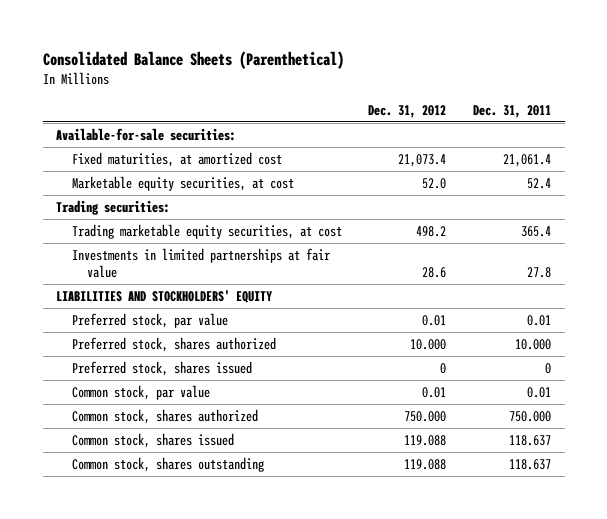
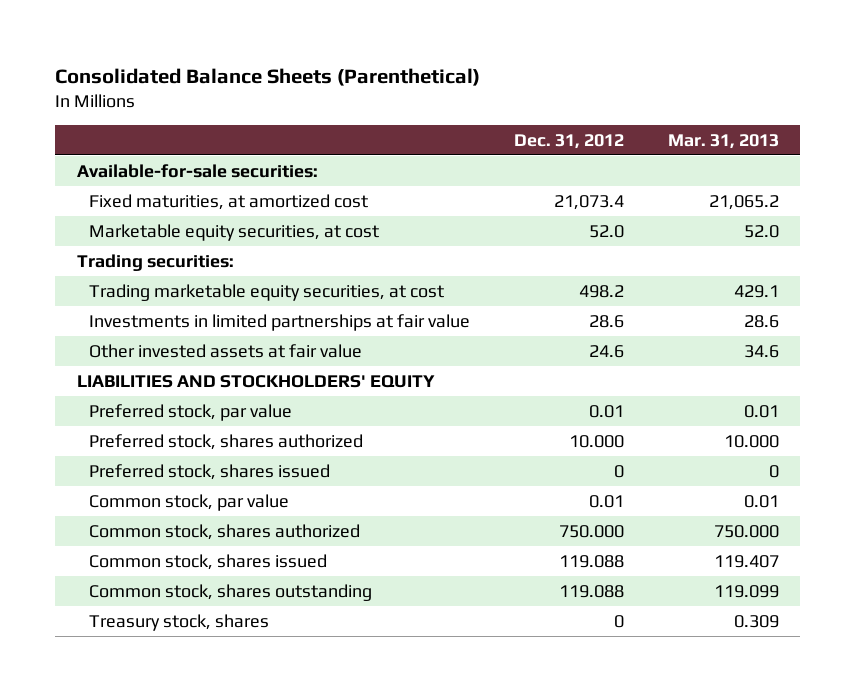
[473,105,552,119] Dec. 31, 2011 -> none
none -> [667,133,779,149] Mar. 31, 2013
none -> [89,343,363,358] Other invested assets at fair value
none -> [89,613,270,631] Treasury stock, shares

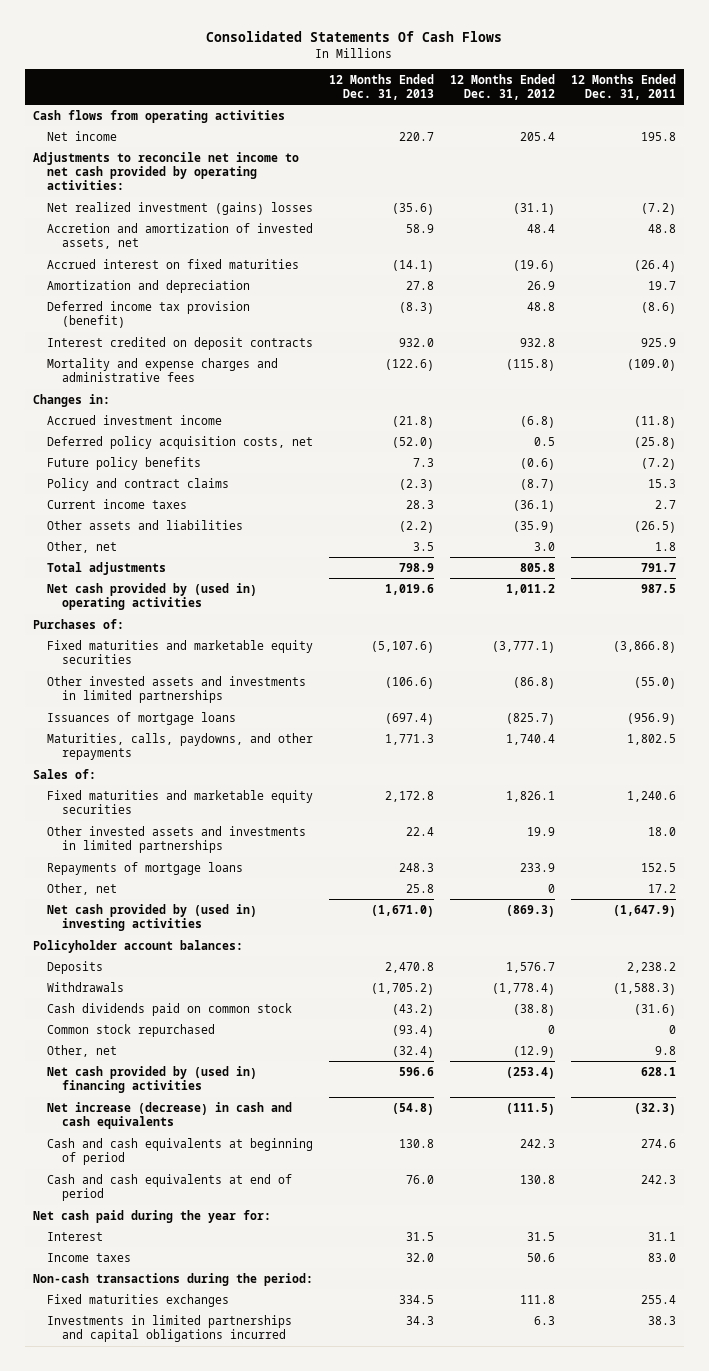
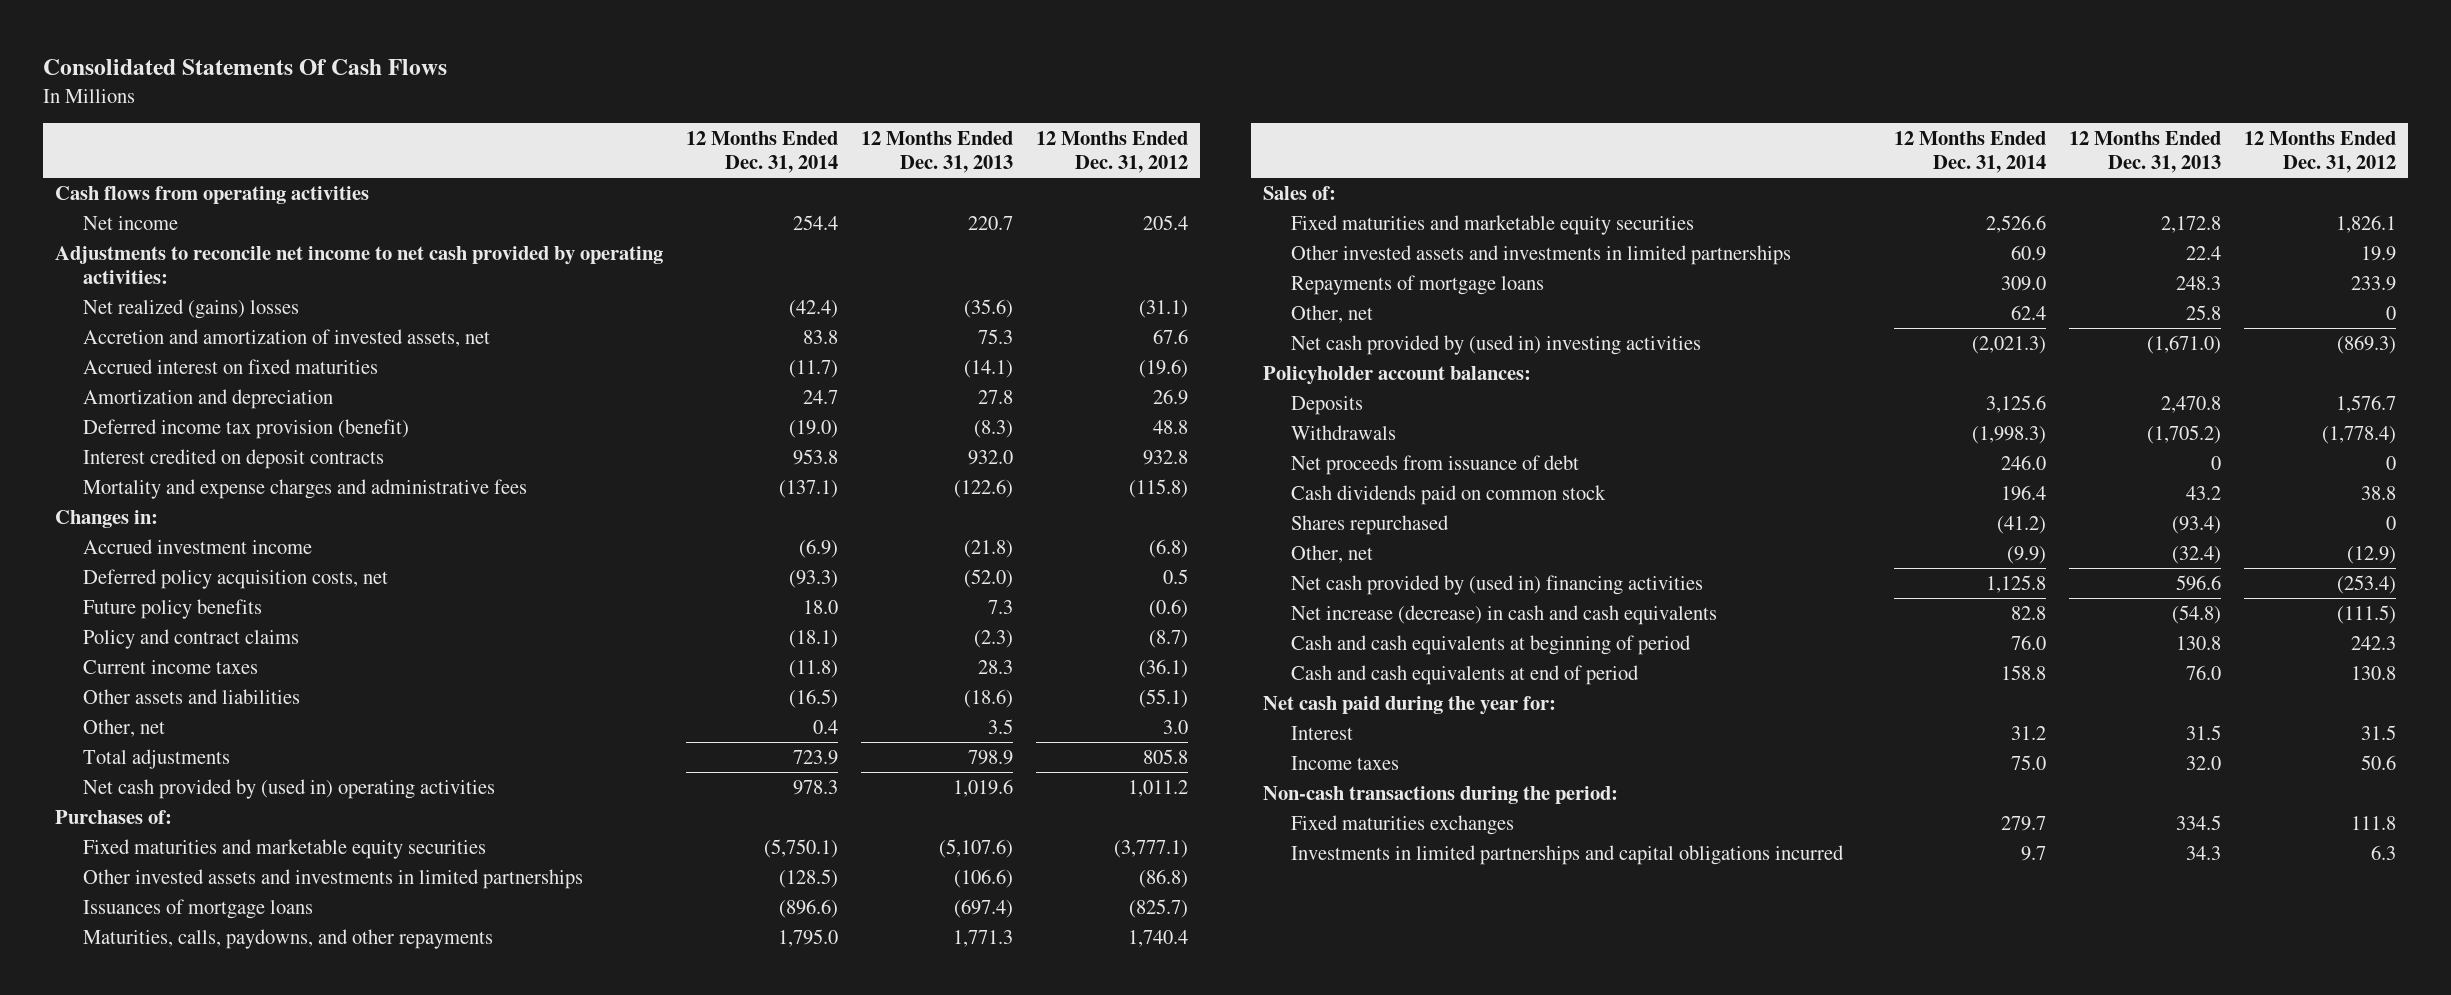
[571,73,677,100] 12 Months Ended Dec. 31, 2011 -> none
none -> [686,130,839,173] 12 Months Ended Dec. 31, 2014
[47,201,314,215] Net realized investment (gains) losses -> [82,298,299,319] Net realized (gains) losses
[406,223,435,233] 58.9 -> [978,328,1014,344] 75.3
[527,223,556,233] 48.4 -> [1153,328,1189,344] 67.6
[399,520,435,533] (2.2) -> [964,688,1014,708] (18.6)
[513,520,556,533] (35.9) -> [1139,688,1189,708] (55.1)
none -> [1290,454,1579,475] Net proceeds from issuance of debt
[392,1003,435,1016] (43.2) -> [2186,485,2222,500] 43.2
[513,1003,556,1016] (38.8) -> [2361,485,2397,500] 38.8
[47,1023,216,1037] Common stock repurchased -> [1290,514,1449,535] Shares repurchased

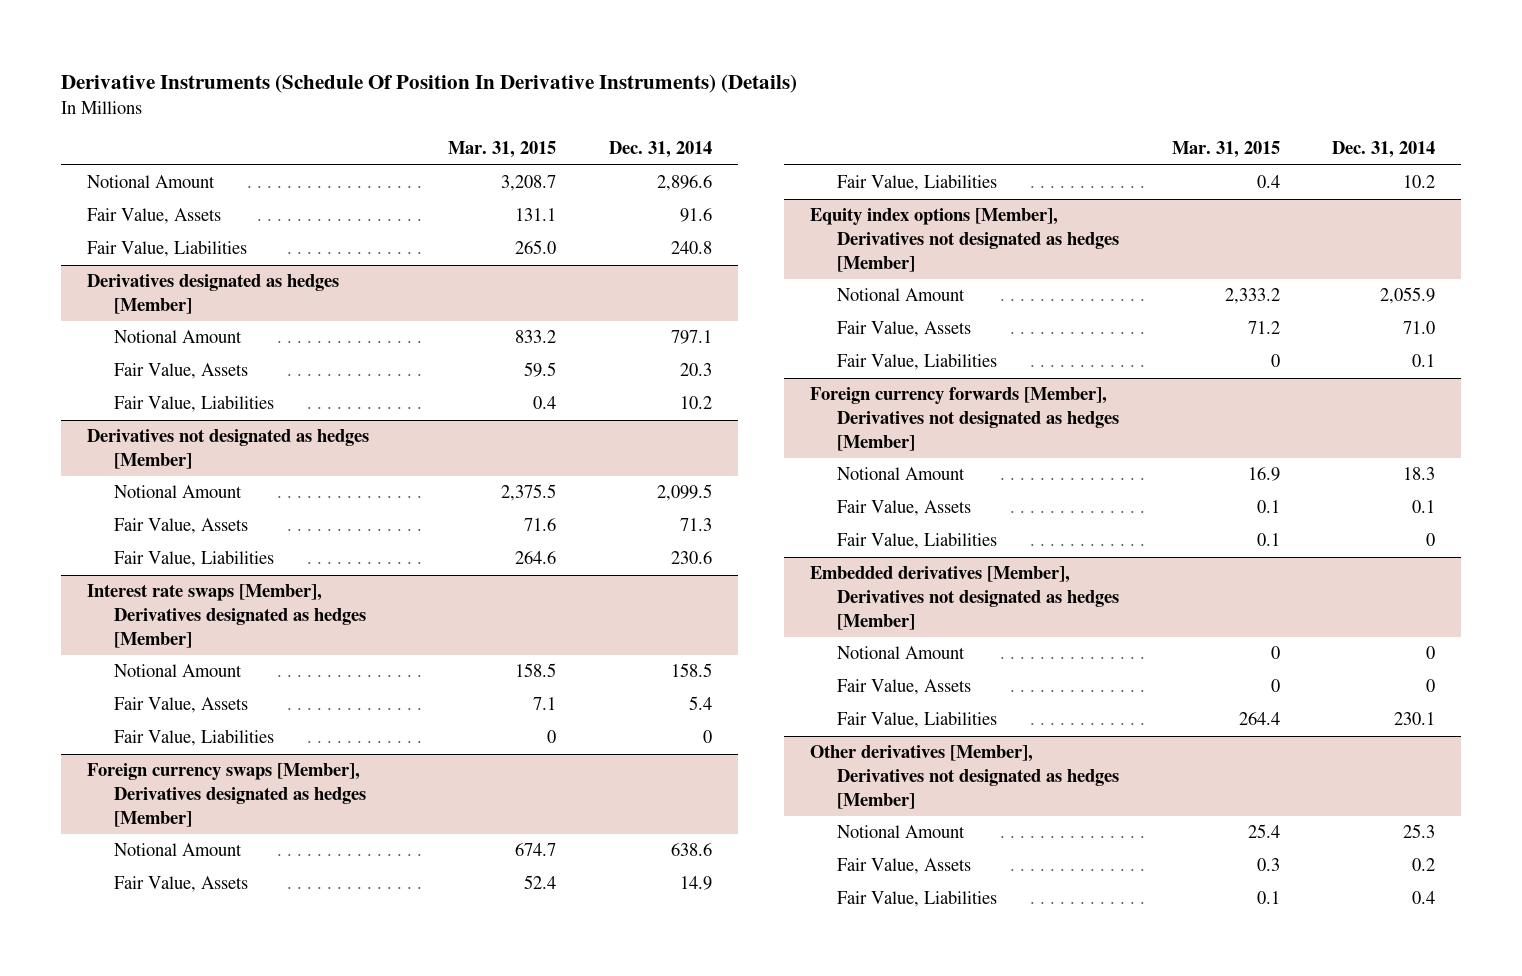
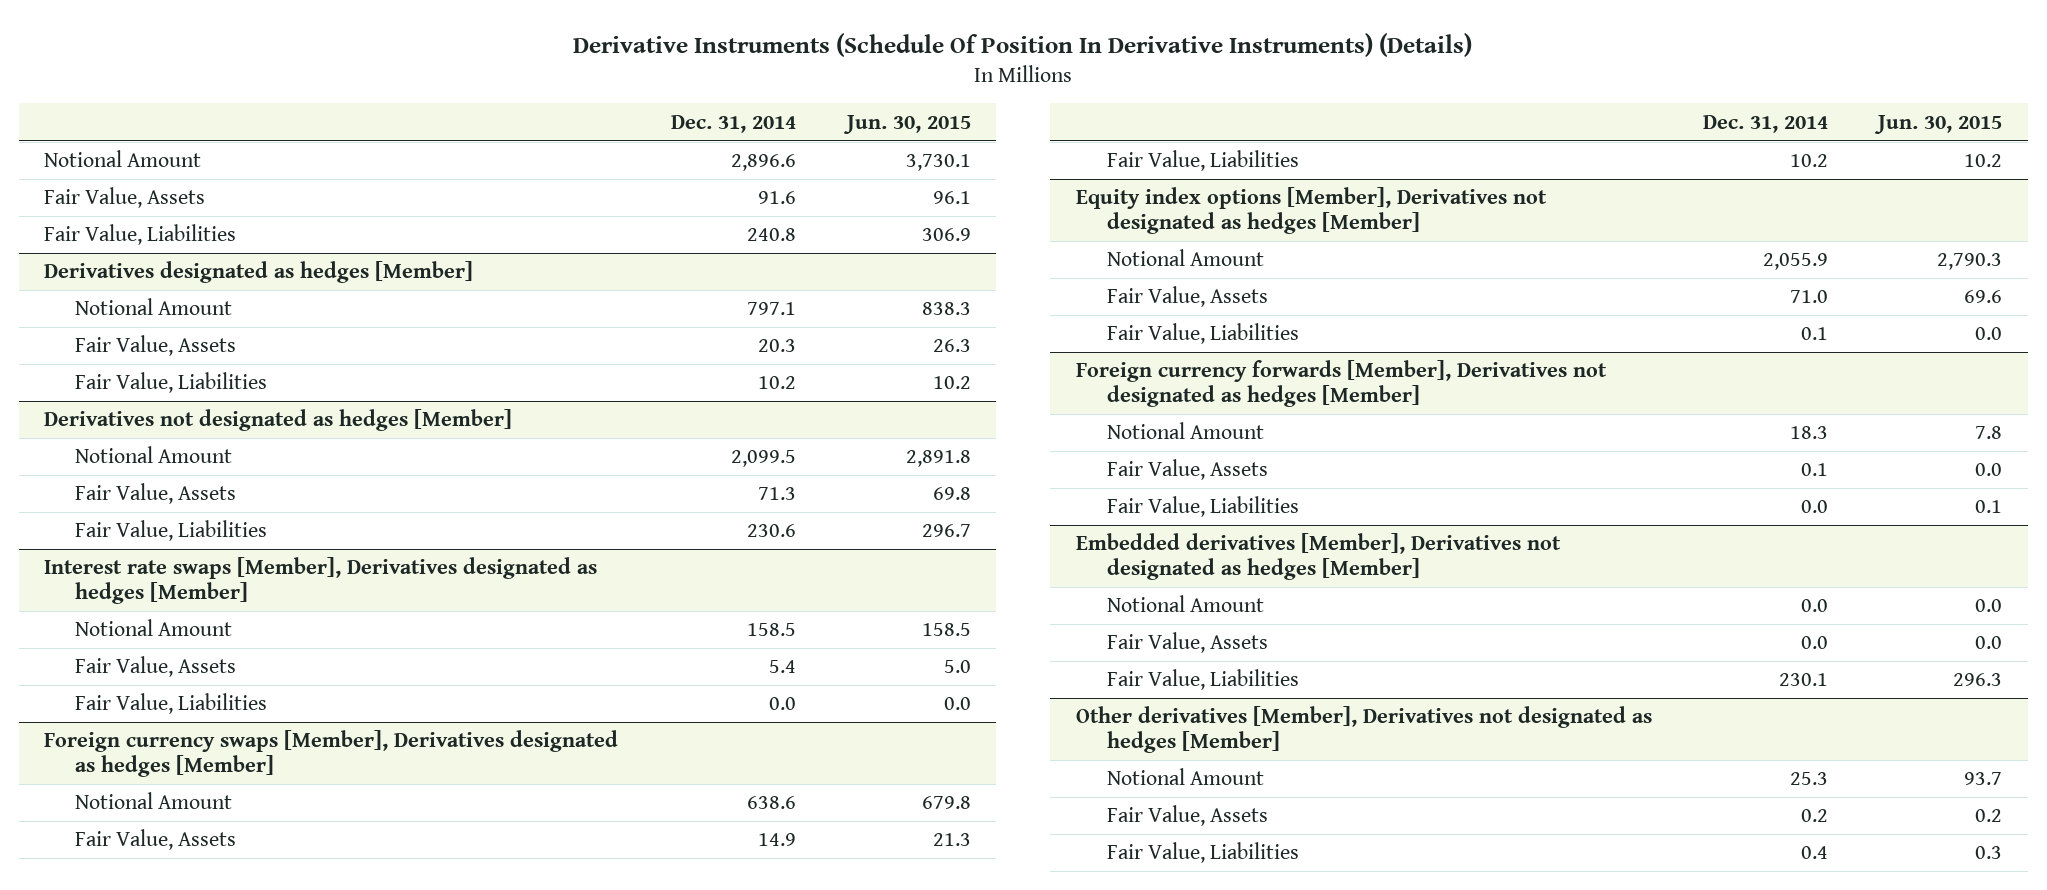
[448,141,557,159] Mar. 31, 2015 -> none
none -> [843,114,972,134] Jun. 30, 2015
[702,730,712,744] 0 -> [769,697,797,711] 0.0
[1426,533,1436,547] 0 -> [1800,500,1828,514] 0.0
[1426,646,1436,660] 0 -> [1800,599,1828,613] 0.0
[1426,679,1436,693] 0 -> [1800,636,1828,650] 0.0

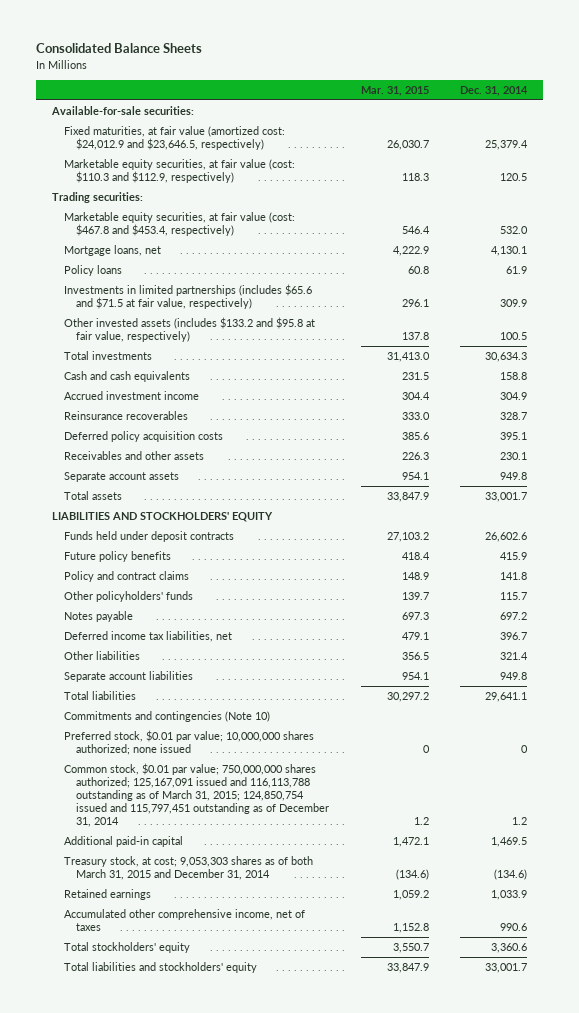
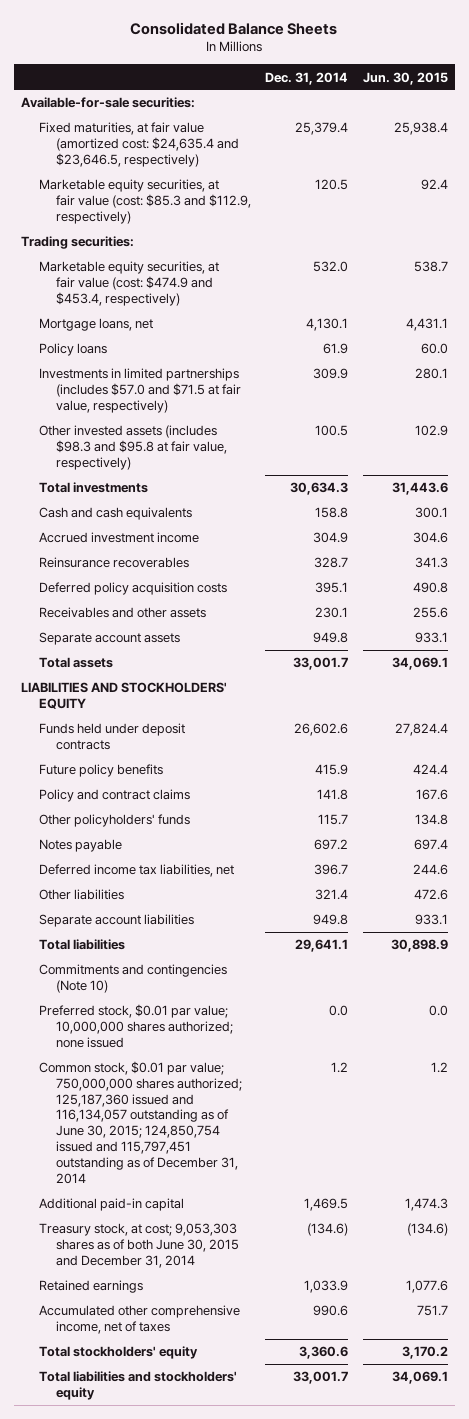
[360,85,429,96] Mar. 31, 2015 -> none
none -> [362,71,448,85] Jun. 30, 2015
[63,125,285,150] Fixed maturities, at fair value (amortized cost: $24,012.9 and $23,646.5, respectively) -> [38,122,239,167] Fixed maturities, at fair value (amortized cost: $24,635.4 and $23,646.5, respectively)
[63,158,295,183] Marketable equity securities, at fair value (cost: $110.3 and $112.9, respectively) -> [38,179,251,224] Marketable equity securities, at fair value (cost: $85.3 and $112.9, respectively)
[63,211,295,236] Marketable equity securities, at fair value (cost: $467.8 and $453.4, respectively) -> [38,261,219,306] Marketable equity securities, at fair value (cost: $474.9 and $453.4, respectively)
[63,283,312,309] Investments in limited partnerships (includes $65.6 and $71.5 at fair value, respectively) -> [38,368,241,413] Investments in limited partnerships (includes $57.0 and $71.5 at fair value, respectively)
[63,316,315,342] Other invested assets (includes $133.2 and $95.8 at fair value, respectively) -> [38,425,227,470] Other invested assets (includes $98.3 and $95.8 at fair value, respectively)
[521,744,529,753] 0 -> [329,1005,349,1017] 0.0
[63,762,330,827] Common stock, $0.01 par value; 750,000,000 shares authorized; 125,167,091 issued and 116,113,788 outstanding as of March 31, 2015; 124,850,754 issued and 115,797,451 outstanding as of December 31, 2014 -> [38,1061,242,1184] Common stock, $0.01 par value; 750,000,000 shares authorized; 125,187,360 issued and 116,134,057 outstanding as of June 30, 2015; 124,850,754 issued and 115,797,451 outstanding as of December 31, 2014
[63,855,313,880] Treasury stock, at cost; 9,053,303 shares as of both March 31, 2015 and December 31, 2014 -> [38,1223,239,1268] Treasury stock, at cost; 9,053,303 shares as of both June 30, 2015 and December 31, 2014

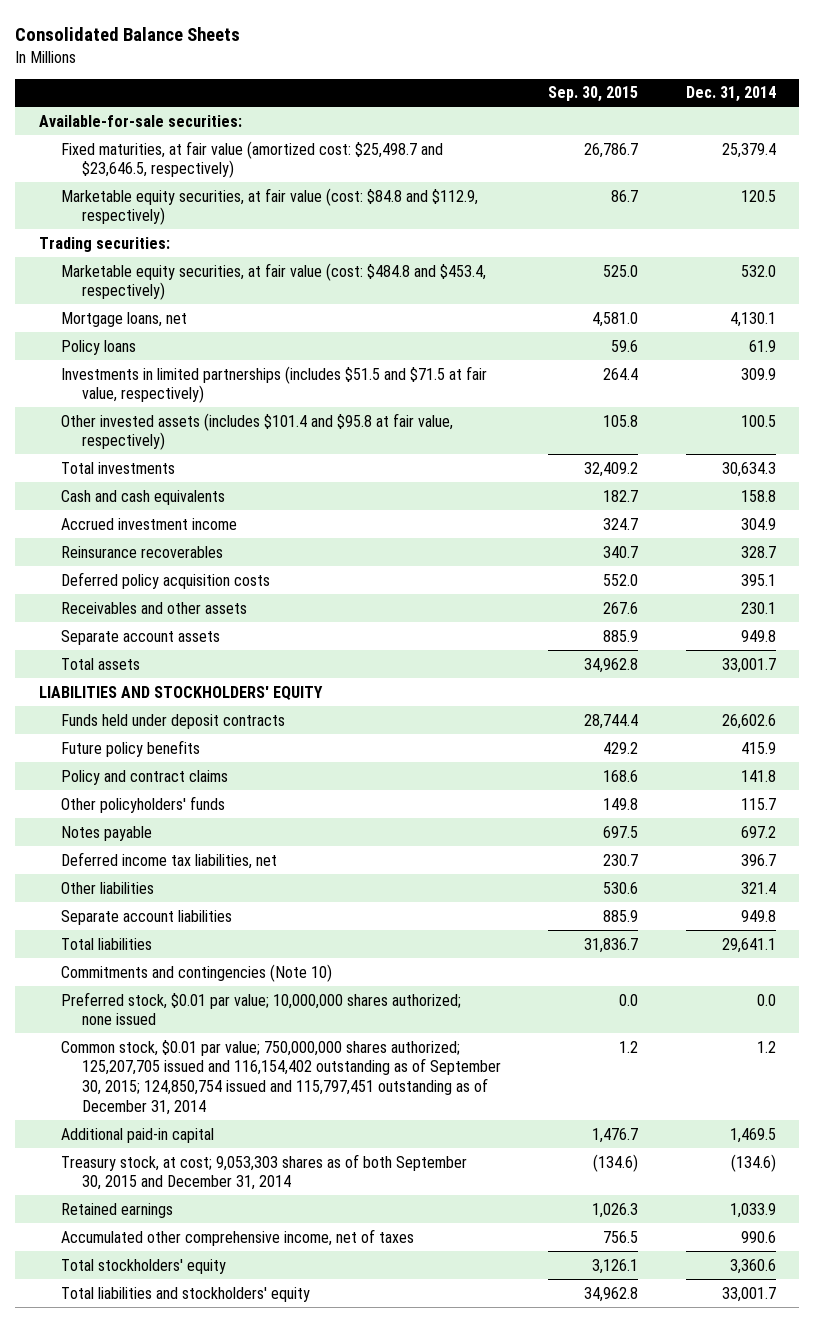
[362,71,448,85] Jun. 30, 2015 -> none
none -> [548,86,639,103] Sep. 30, 2015
[38,122,239,167] Fixed maturities, at fair value (amortized cost: $24,635.4 and $23,646.5, respectively) -> [60,140,443,179] Fixed maturities, at fair value (amortized cost: $25,498.7 and $23,646.5, respectively)
[38,179,251,224] Marketable equity securities, at fair value (cost: $85.3 and $112.9, respectively) -> [60,187,478,226] Marketable equity securities, at fair value (cost: $84.8 and $112.9, respectively)
[38,261,219,306] Marketable equity securities, at fair value (cost: $474.9 and $453.4, respectively) -> [60,262,486,301] Marketable equity securities, at fair value (cost: $484.8 and $453.4, respectively)
[38,368,241,413] Investments in limited partnerships (includes $57.0 and $71.5 at fair value, respectively) -> [60,365,487,404] Investments in limited partnerships (includes $51.5 and $71.5 at fair value, respectively)
[38,425,227,470] Other invested assets (includes $98.3 and $95.8 at fair value, respectively) -> [60,412,453,451] Other invested assets (includes $101.4 and $95.8 at fair value, respectively)
[38,1061,242,1184] Common stock, $0.01 par value; 750,000,000 shares authorized; 125,187,360 issued and 116,134,057 outstanding as of June 30, 2015; 124,850,754 issued and 115,797,451 outstanding as of December 31, 2014 -> [60,1039,502,1115] Common stock, $0.01 par value; 750,000,000 shares authorized; 125,207,705 issued and 116,154,402 outstanding as of September 30, 2015; 124,850,754 issued and 115,797,451 outstanding as of December 31, 2014
[38,1223,239,1268] Treasury stock, at cost; 9,053,303 shares as of both June 30, 2015 and December 31, 2014 -> [60,1153,467,1191] Treasury stock, at cost; 9,053,303 shares as of both September 30, 2015 and December 31, 2014

